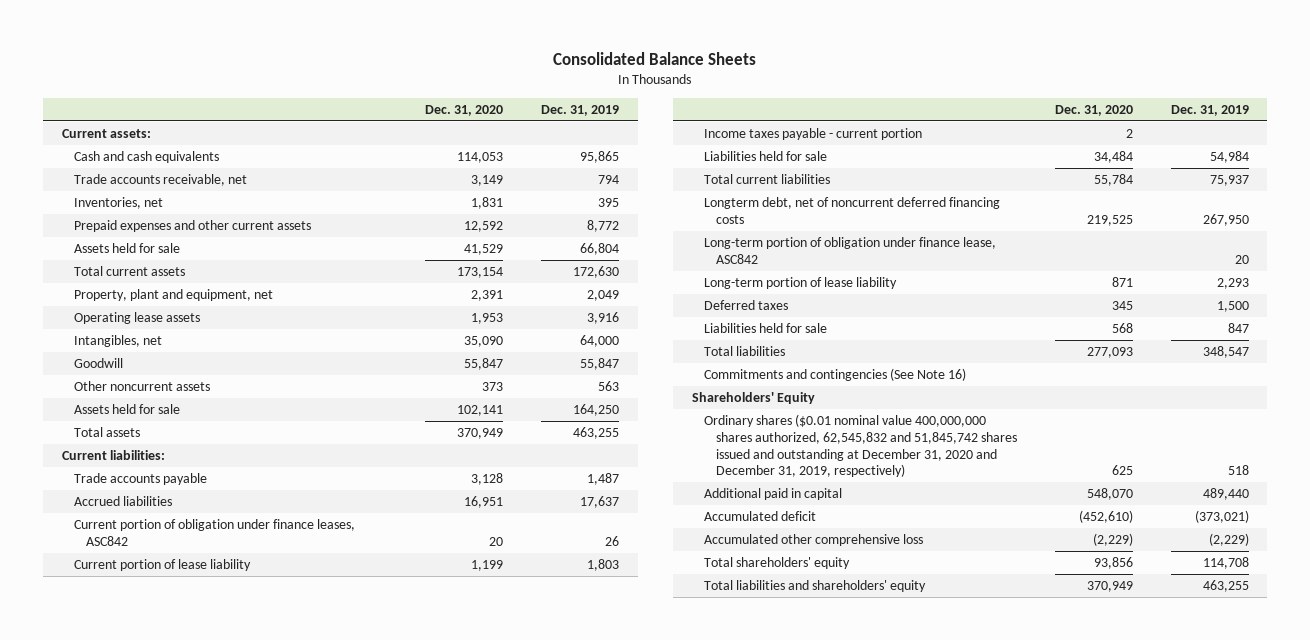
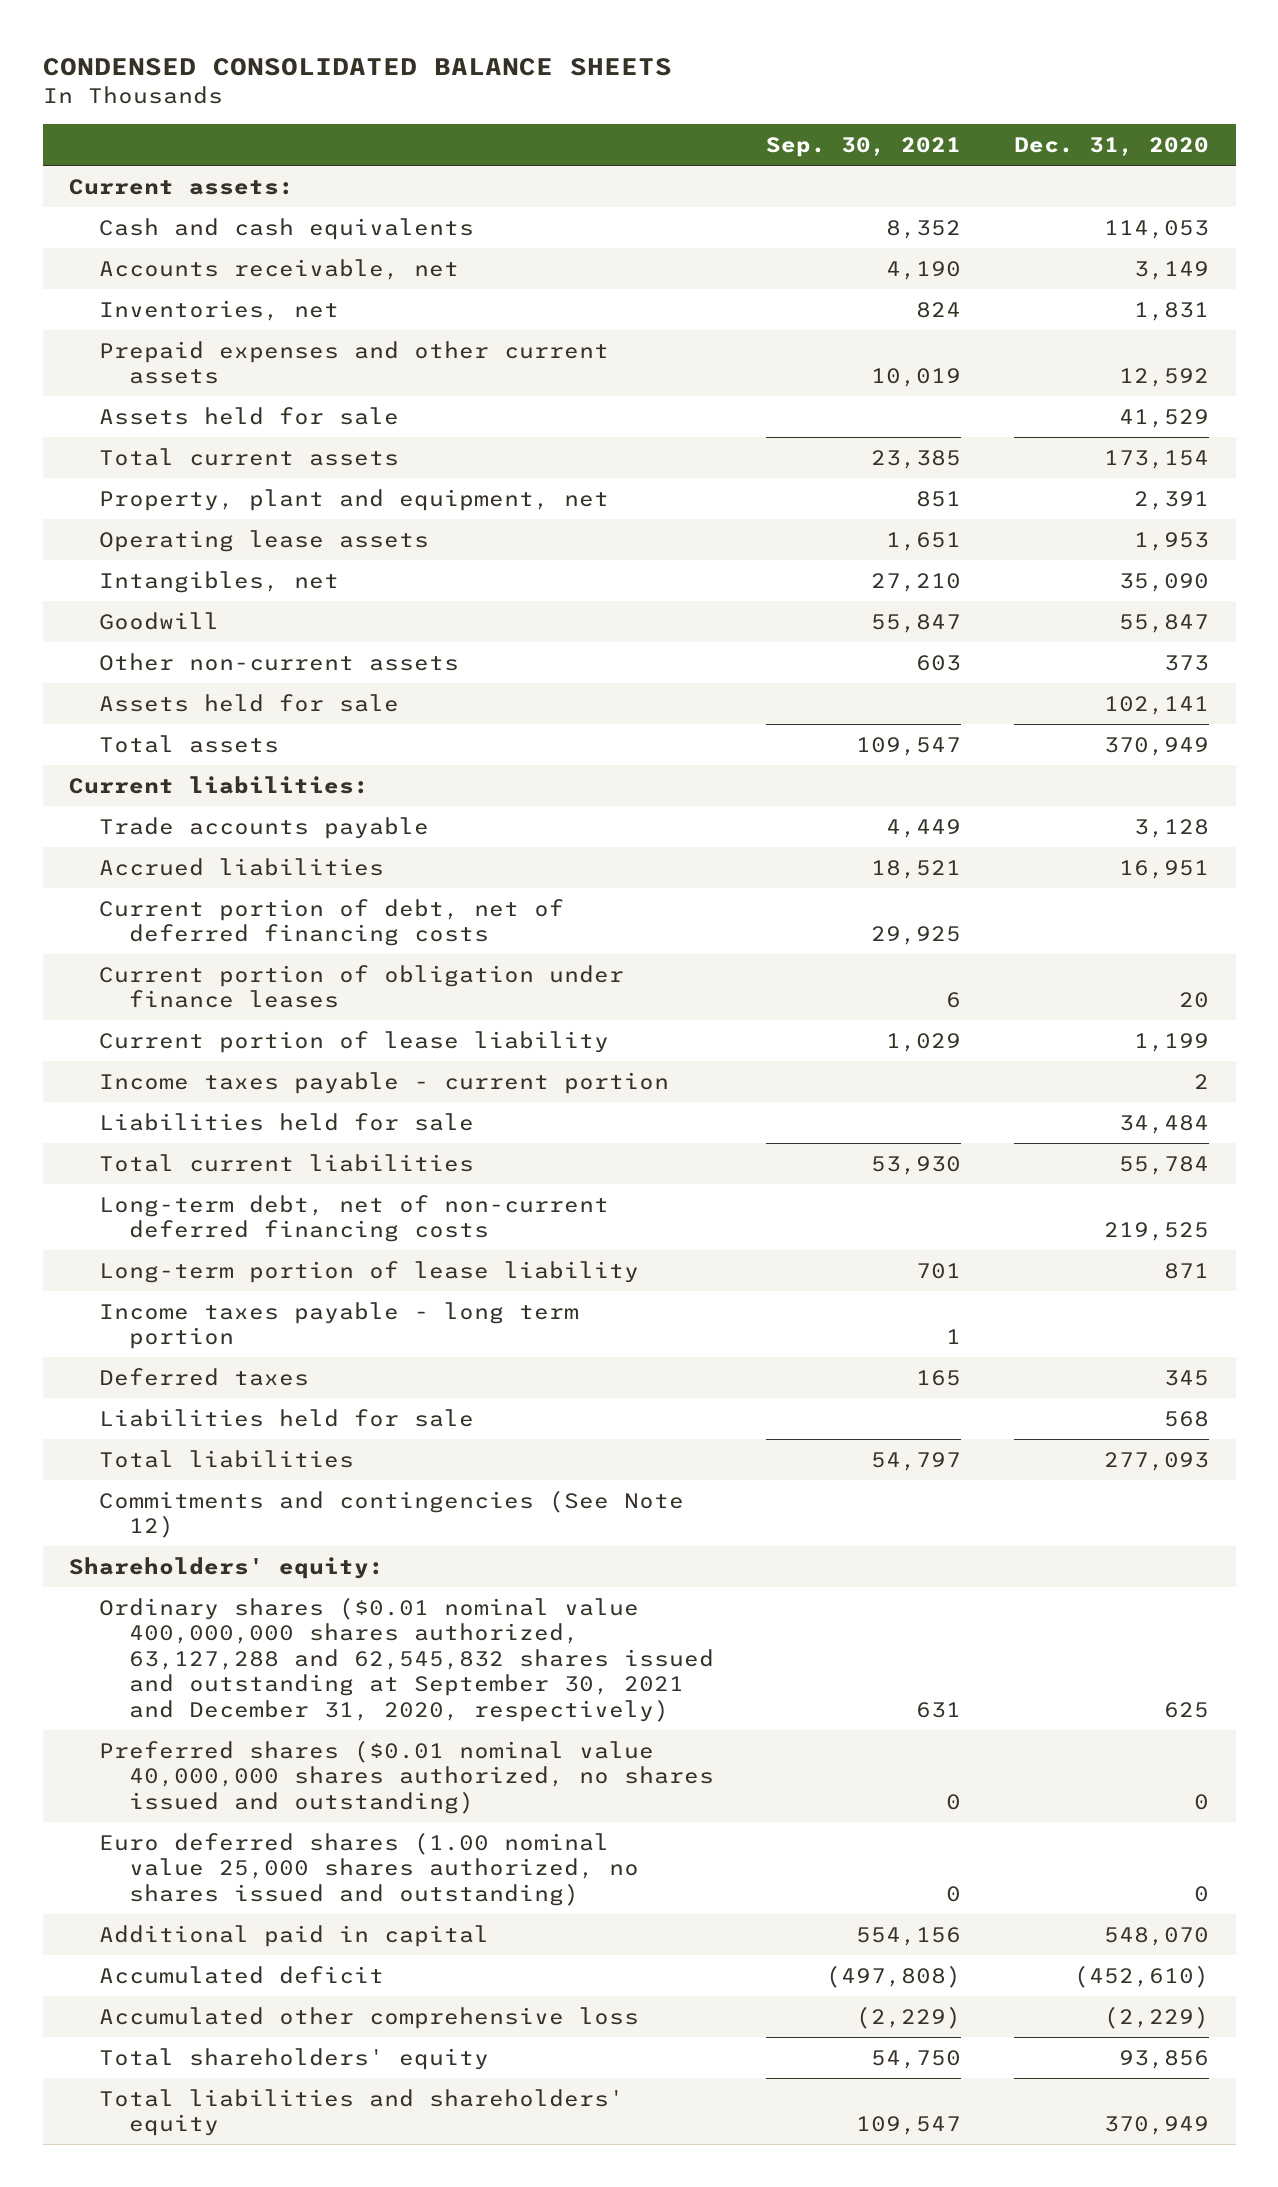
[553,51,757,65] Consolidated Balance Sheets -> [42,58,672,77] CONDENSED CONSOLIDATED BALANCE SHEETS
[540,105,619,117] Dec. 31, 2019 -> none
none -> [766,137,962,158] Sep. 30, 2021
[74,173,248,186] Trade accounts receivable, net -> [98,258,459,280] Accounts receivable, net
[74,380,211,391] Other noncurrent assets -> [98,652,459,671] Other non-current assets
none -> [98,898,564,947] Current portion of debt, net of deferred financing costs
[74,518,356,546] Current portion of obligation under finance leases, ASC842 -> [98,964,624,1009] Current portion of obligation under finance leases
[703,236,996,264] Long-term portion of obligation under finance lease, ASC842 -> none
[703,196,1000,224] Longterm debt, net of noncurrent deferred financing costs -> [98,1194,609,1243] Long-term debt, net of non-current deferred financing costs
none -> [98,1301,579,1350] Income taxes payable - long term portion
[703,367,966,381] Commitments and contingencies (See Note 16) -> [98,1489,684,1539] Commitments and contingencies (See Note 12)
[691,391,815,404] Shareholders' Equity -> [69,1556,385,1579] Shareholders' equity:
[703,413,1018,478] Ordinary shares ($0.01 nominal value 400,000,000 shares authorized, 62,545,832 and 51,845,742 shares issued and outstanding at December 31, 2020 and December 31, 2019, respectively) -> [98,1596,714,1722] Ordinary shares ($0.01 nominal value 400,000,000 shares authorized, 63,127,288 and 62,545,832 shares issued and outstanding at September 30, 2021 and December 31, 2020, respectively)
none -> [98,1739,714,1814] Preferred shares ($0.01 nominal value 40,000,000 shares authorized, no shares issued and outstanding)
none -> [98,1831,639,1906] Euro deferred shares (1.00 nominal value 25,000 shares authorized, no shares issued and outstanding)

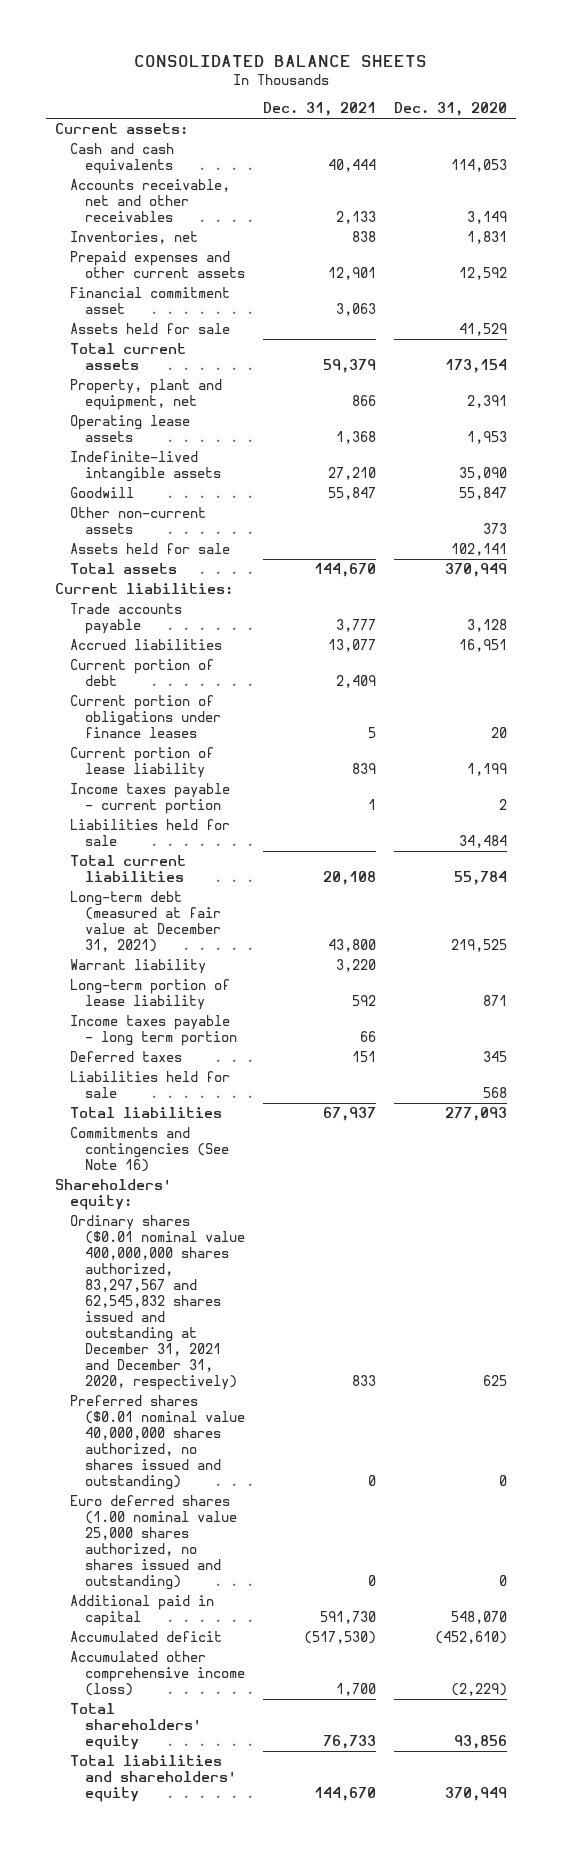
[42,58,672,77] CONDENSED CONSOLIDATED BALANCE SHEETS -> [133,54,427,67] CONSOLIDATED BALANCE SHEETS
[766,137,962,158] Sep. 30, 2021 -> none
none -> [262,102,376,117] Dec. 31, 2021
[98,258,459,280] Accounts receivable, net -> [70,179,231,223] Accounts receivable, net and other receivables
none -> [70,287,231,315] Financial commitment asset
[98,570,339,593] Intangibles, net -> [70,451,222,483] Indefinite-lived intangible assets
[98,898,564,947] Current portion of debt, net of deferred financing costs -> [70,659,215,687] Current portion of debt
[98,964,624,1009] Current portion of obligation under finance leases -> [70,695,222,739] Current portion of obligations under finance leases
[98,1194,609,1243] Long-term debt, net of non-current deferred financing costs -> [70,891,222,953] Long-term debt (measured at fair value at December 31, 2021)
none -> [70,959,207,975] Warrant liability
[98,1489,684,1539] Commitments and contingencies (See Note 12) -> [70,1127,230,1173] Commitments and contingencies (See Note 16)
[98,1596,714,1722] Ordinary shares ($0.01 nominal value 400,000,000 shares authorized, 63,127,288 and 62,545,832 shares issued and outstanding at September 30, 2021 and December 31, 2020, respectively) -> [70,1215,246,1391] Ordinary shares ($0.01 nominal value 400,000,000 shares authorized, 83,297,567 and 62,545,832 shares issued and outstanding at December 31, 2021 and December 31, 2020, respectively)
[98,2006,639,2029] Accumulated other comprehensive loss -> [70,1651,246,1697] Accumulated other comprehensive income (loss)

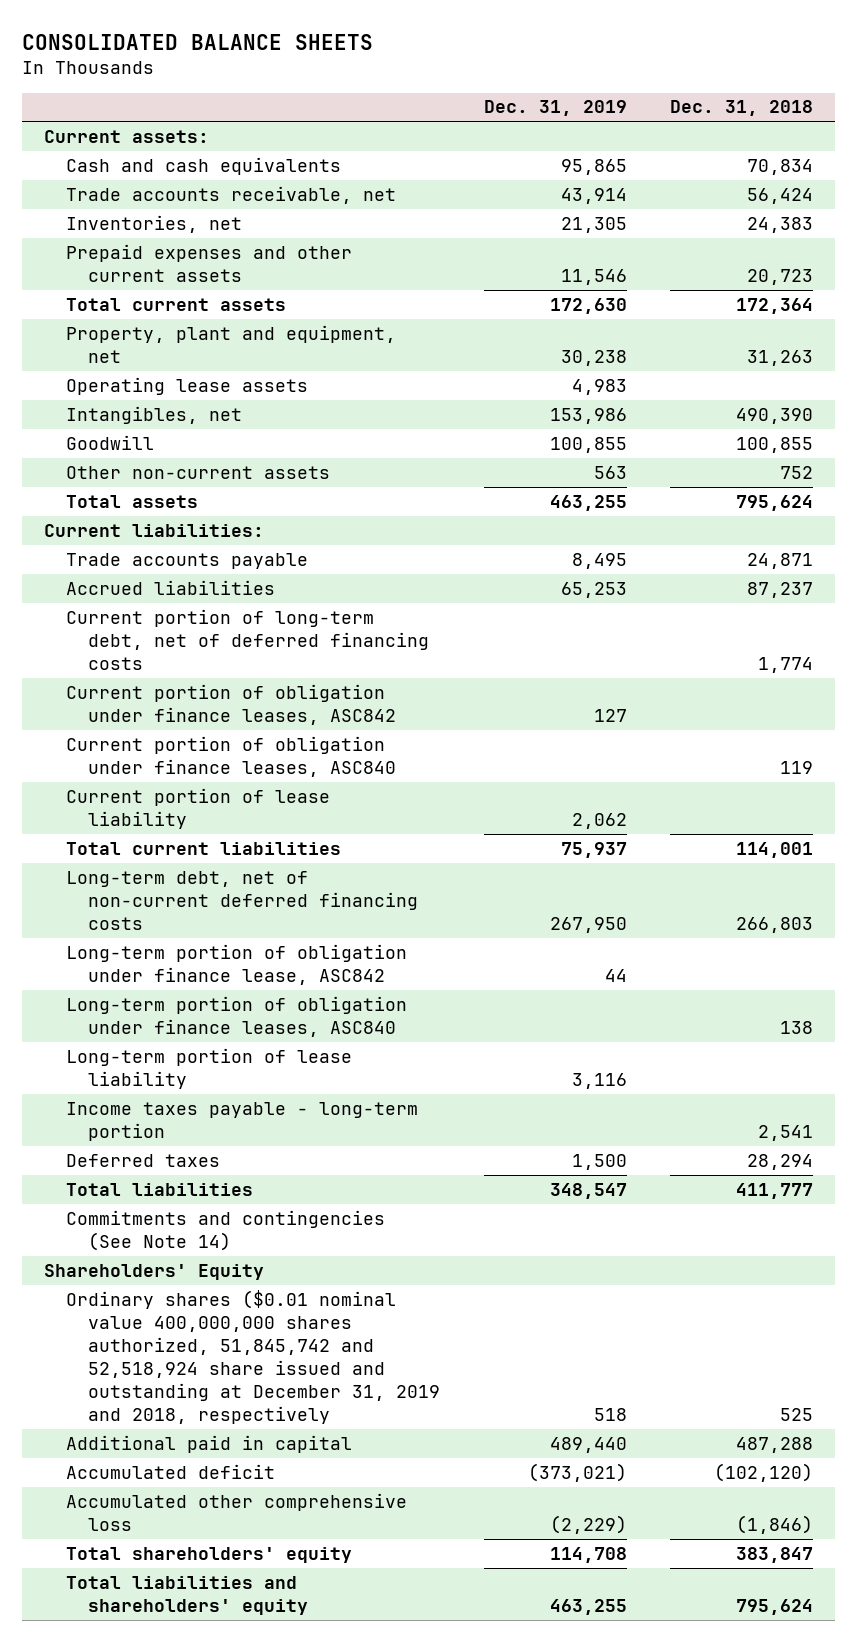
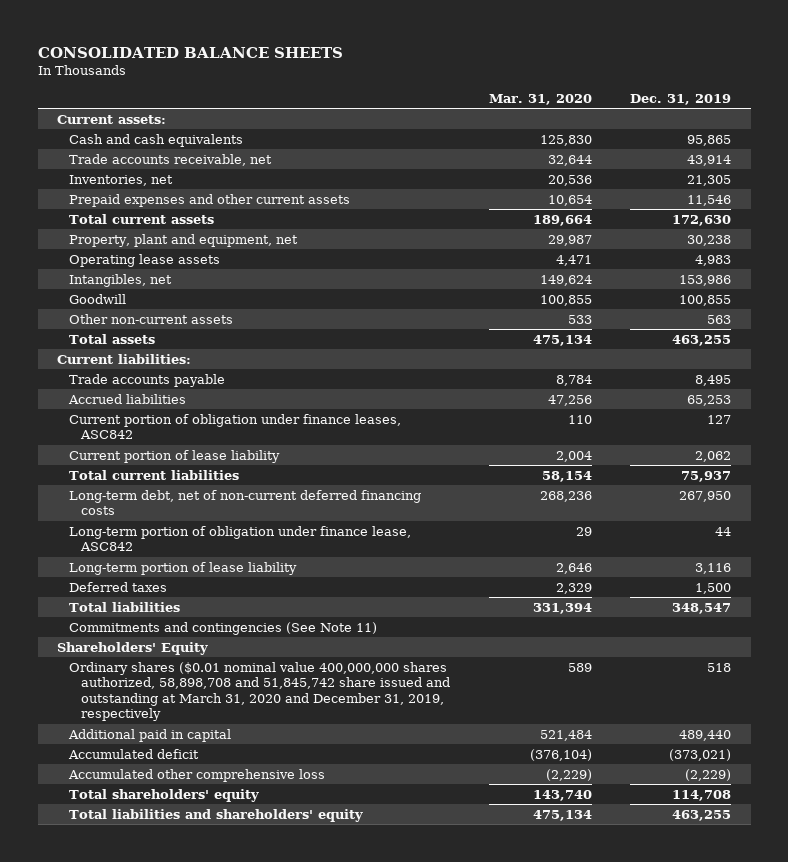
[670,100,814,117] Dec. 31, 2018 -> none
none -> [488,93,592,105] Mar. 31, 2020
[66,608,430,670] Current portion of long-term debt, net of deferred financing costs -> none
[66,735,397,777] Current portion of obligation under finance leases, ASC840 -> none
[66,995,408,1037] Long-term portion of obligation under finance leases, ASC840 -> none
[66,1101,419,1141] Income taxes payable - long-term portion -> none
[66,1209,386,1251] Commitments and contingencies (See Note 14) -> [69,621,378,635] Commitments and contingencies (See Note 11)
[66,1289,441,1424] Ordinary shares ($0.01 nominal value 400,000,000 shares authorized, 51,845,742 and 52,518,924 share issued and outstanding at December 31, 2019 and 2018, respectively -> [69,661,451,722] Ordinary shares ($0.01 nominal value 400,000,000 shares authorized, 58,898,708 and 51,845,742 share issued and outstanding at March 31, 2020 and December 31, 2019, respectively

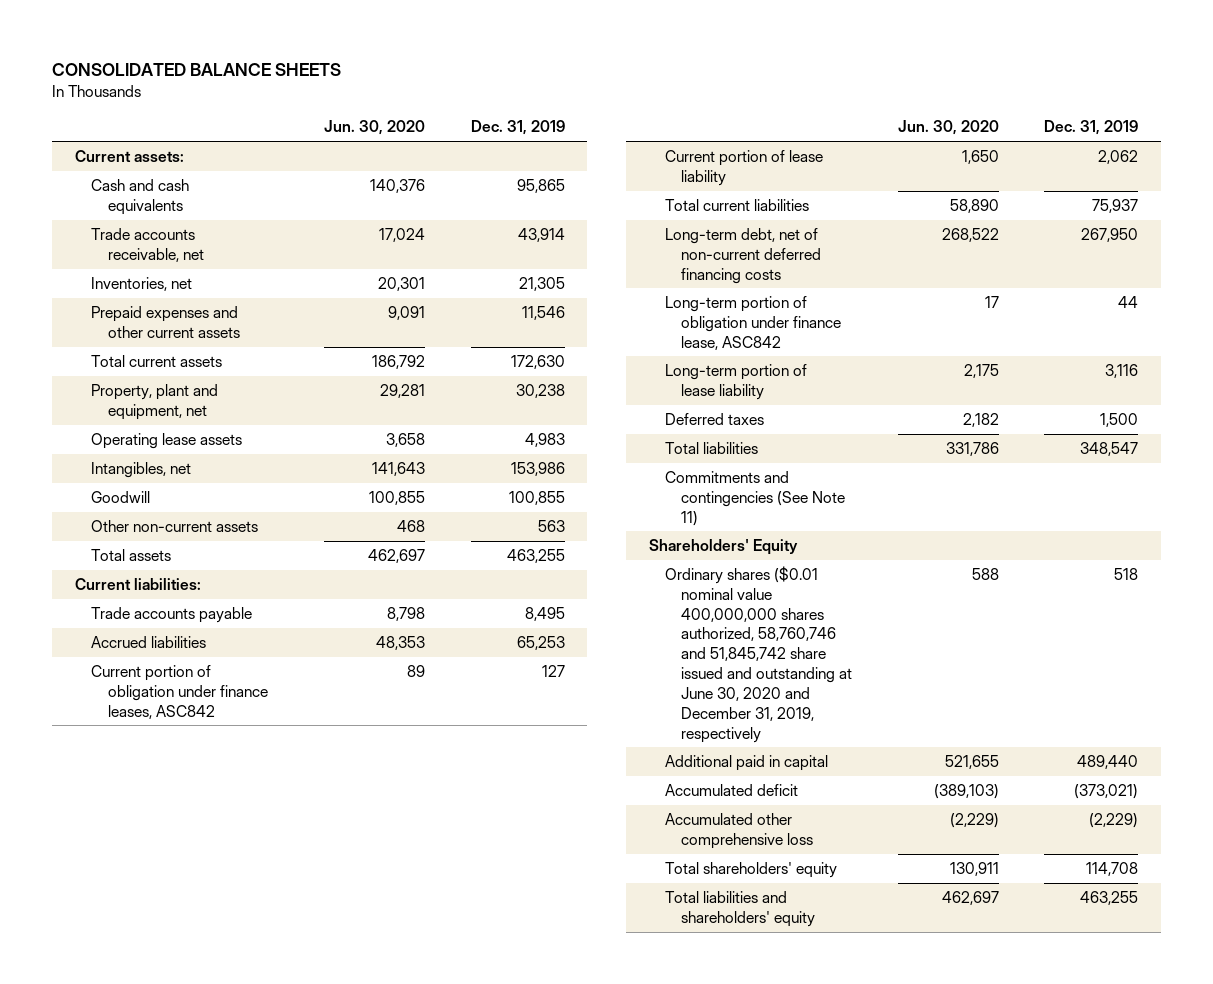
[488,93,592,105] Mar. 31, 2020 -> none
none -> [324,120,426,136] Jun. 30, 2020
[69,661,451,722] Ordinary shares ($0.01 nominal value 400,000,000 shares authorized, 58,898,708 and 51,845,742 share issued and outstanding at March 31, 2020 and December 31, 2019, respectively -> [664,566,853,743] Ordinary shares ($0.01 nominal value 400,000,000 shares authorized, 58,760,746 and 51,845,742 share issued and outstanding at June 30, 2020 and December 31, 2019, respectively

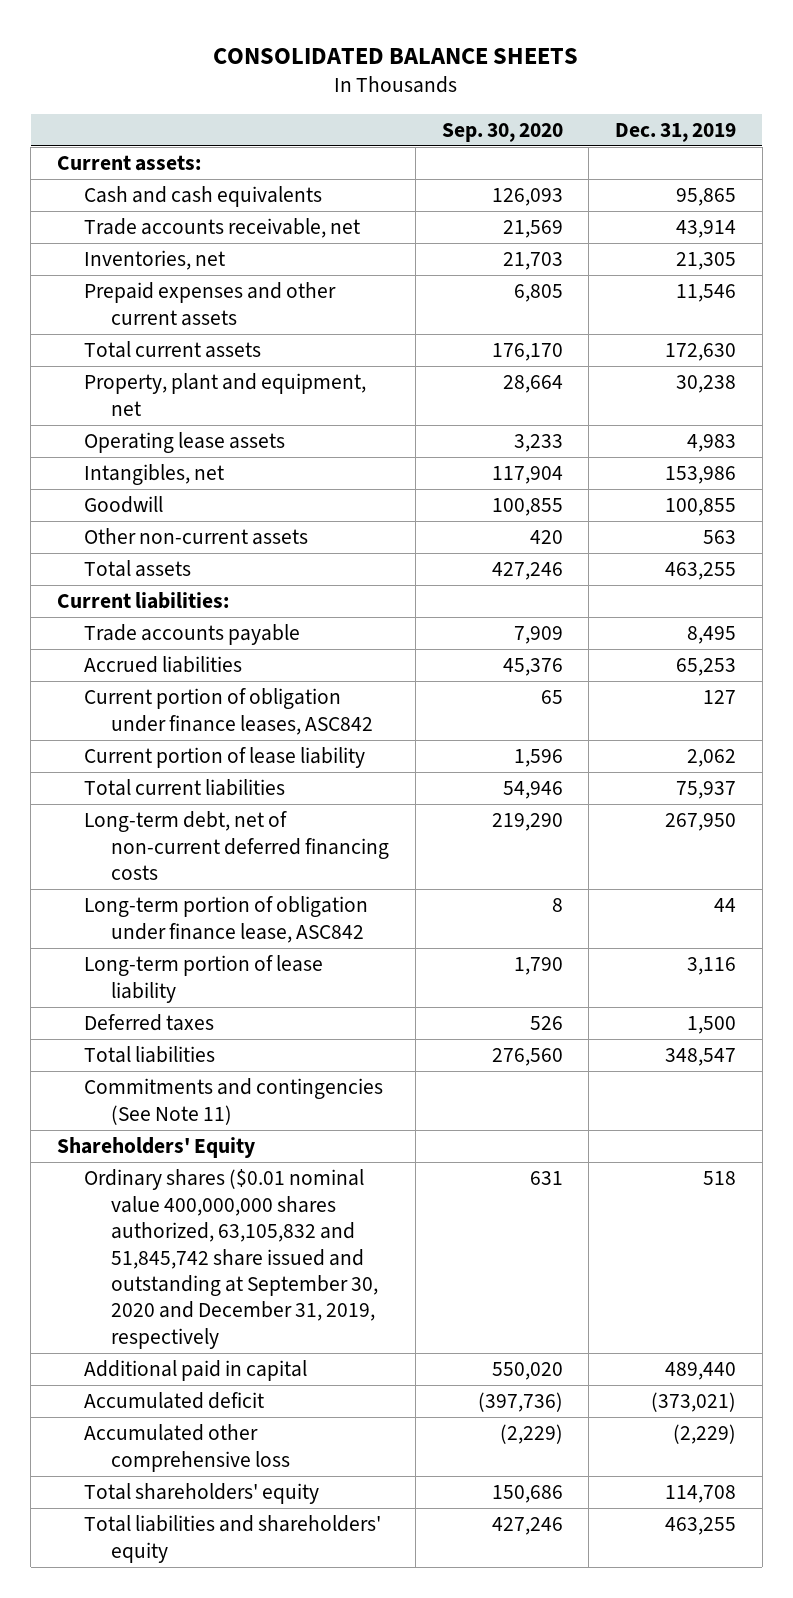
[324,120,426,136] Jun. 30, 2020 -> none
none -> [441,122,563,142] Sep. 30, 2020
[664,566,853,743] Ordinary shares ($0.01 nominal value 400,000,000 shares authorized, 58,760,746 and 51,845,742 share issued and outstanding at June 30, 2020 and December 31, 2019, respectively -> [84,1169,379,1349] Ordinary shares ($0.01 nominal value 400,000,000 shares authorized, 63,105,832 and 51,845,742 share issued and outstanding at September 30, 2020 and December 31, 2019, respectively

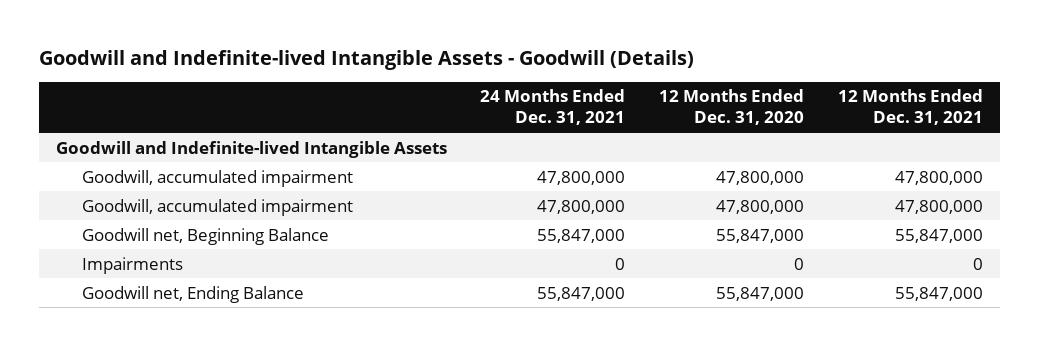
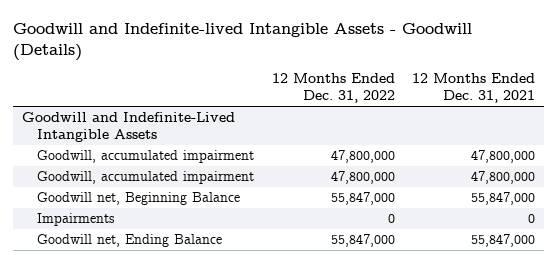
[480,89,626,126] 24 Months Ended Dec. 31, 2021 -> none
[659,89,805,126] 12 Months Ended Dec. 31, 2020 -> none
none -> [271,73,395,104] 12 Months Ended Dec. 31, 2022
[55,140,447,158] Goodwill and Indefinite-lived Intangible Assets -> [21,112,235,143] Goodwill and Indefinite-Lived Intangible Assets

